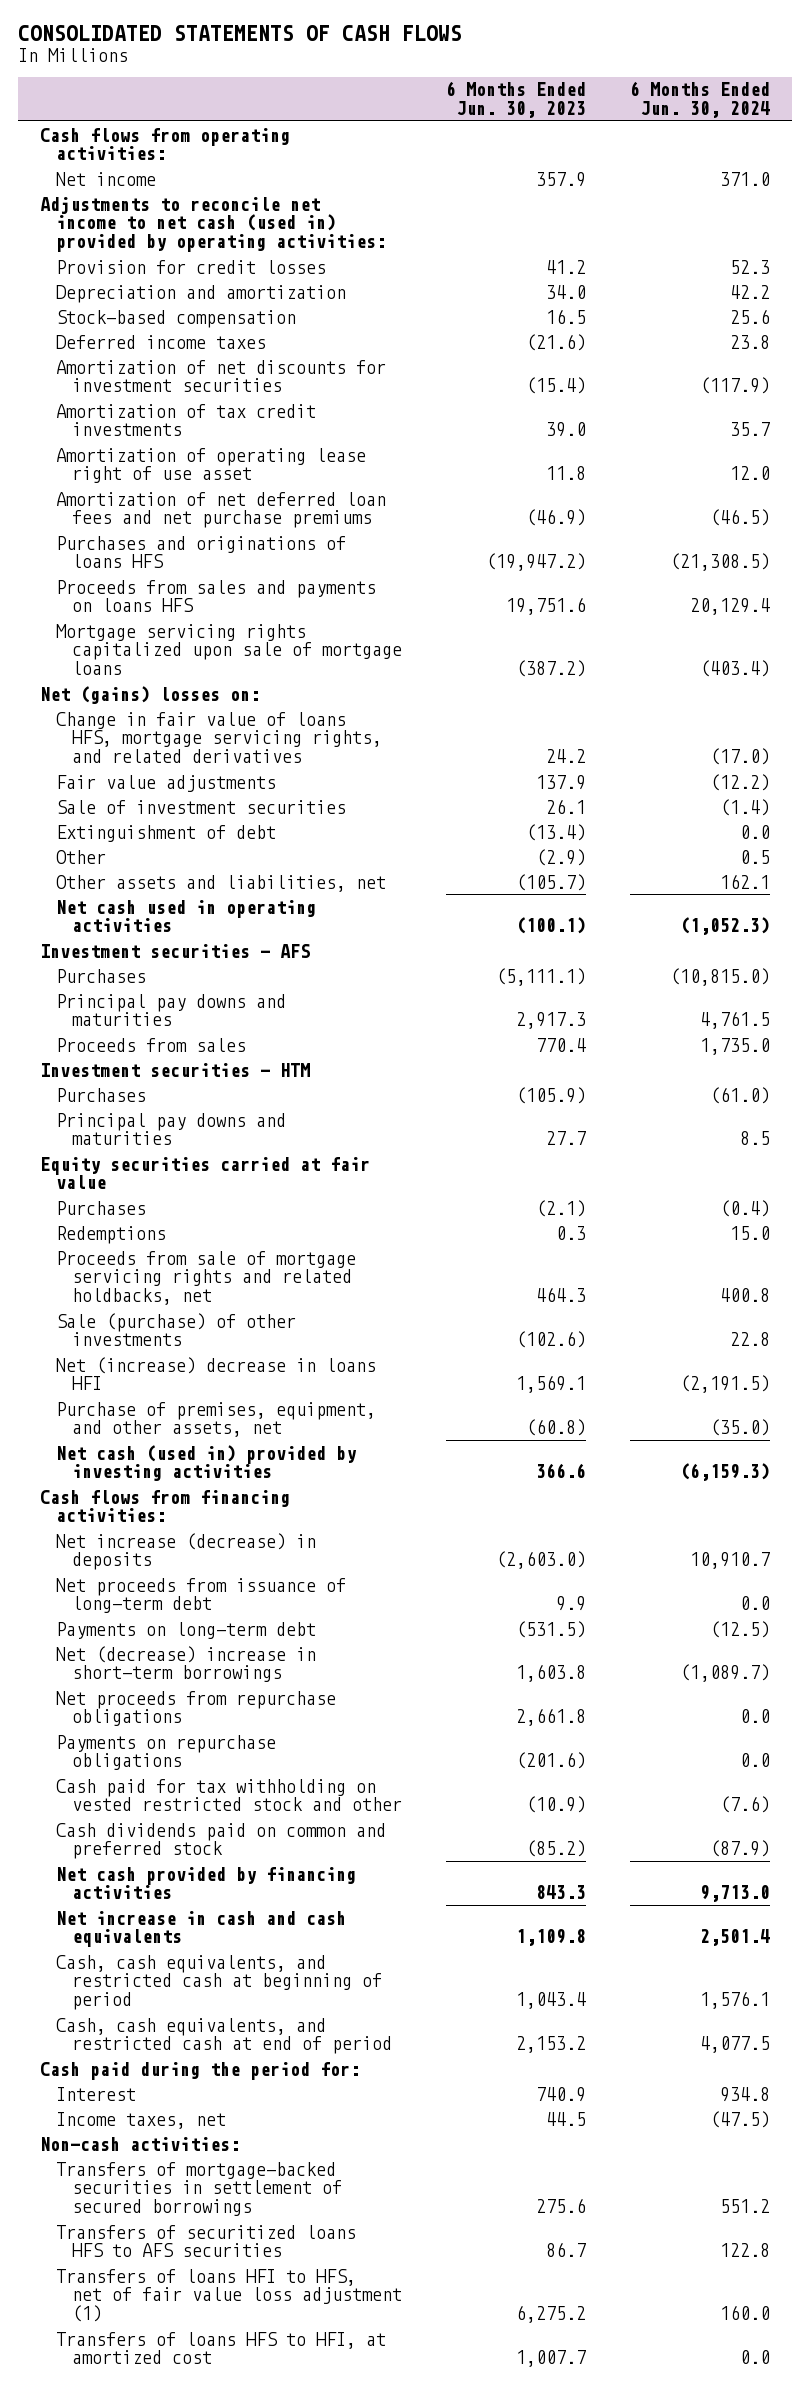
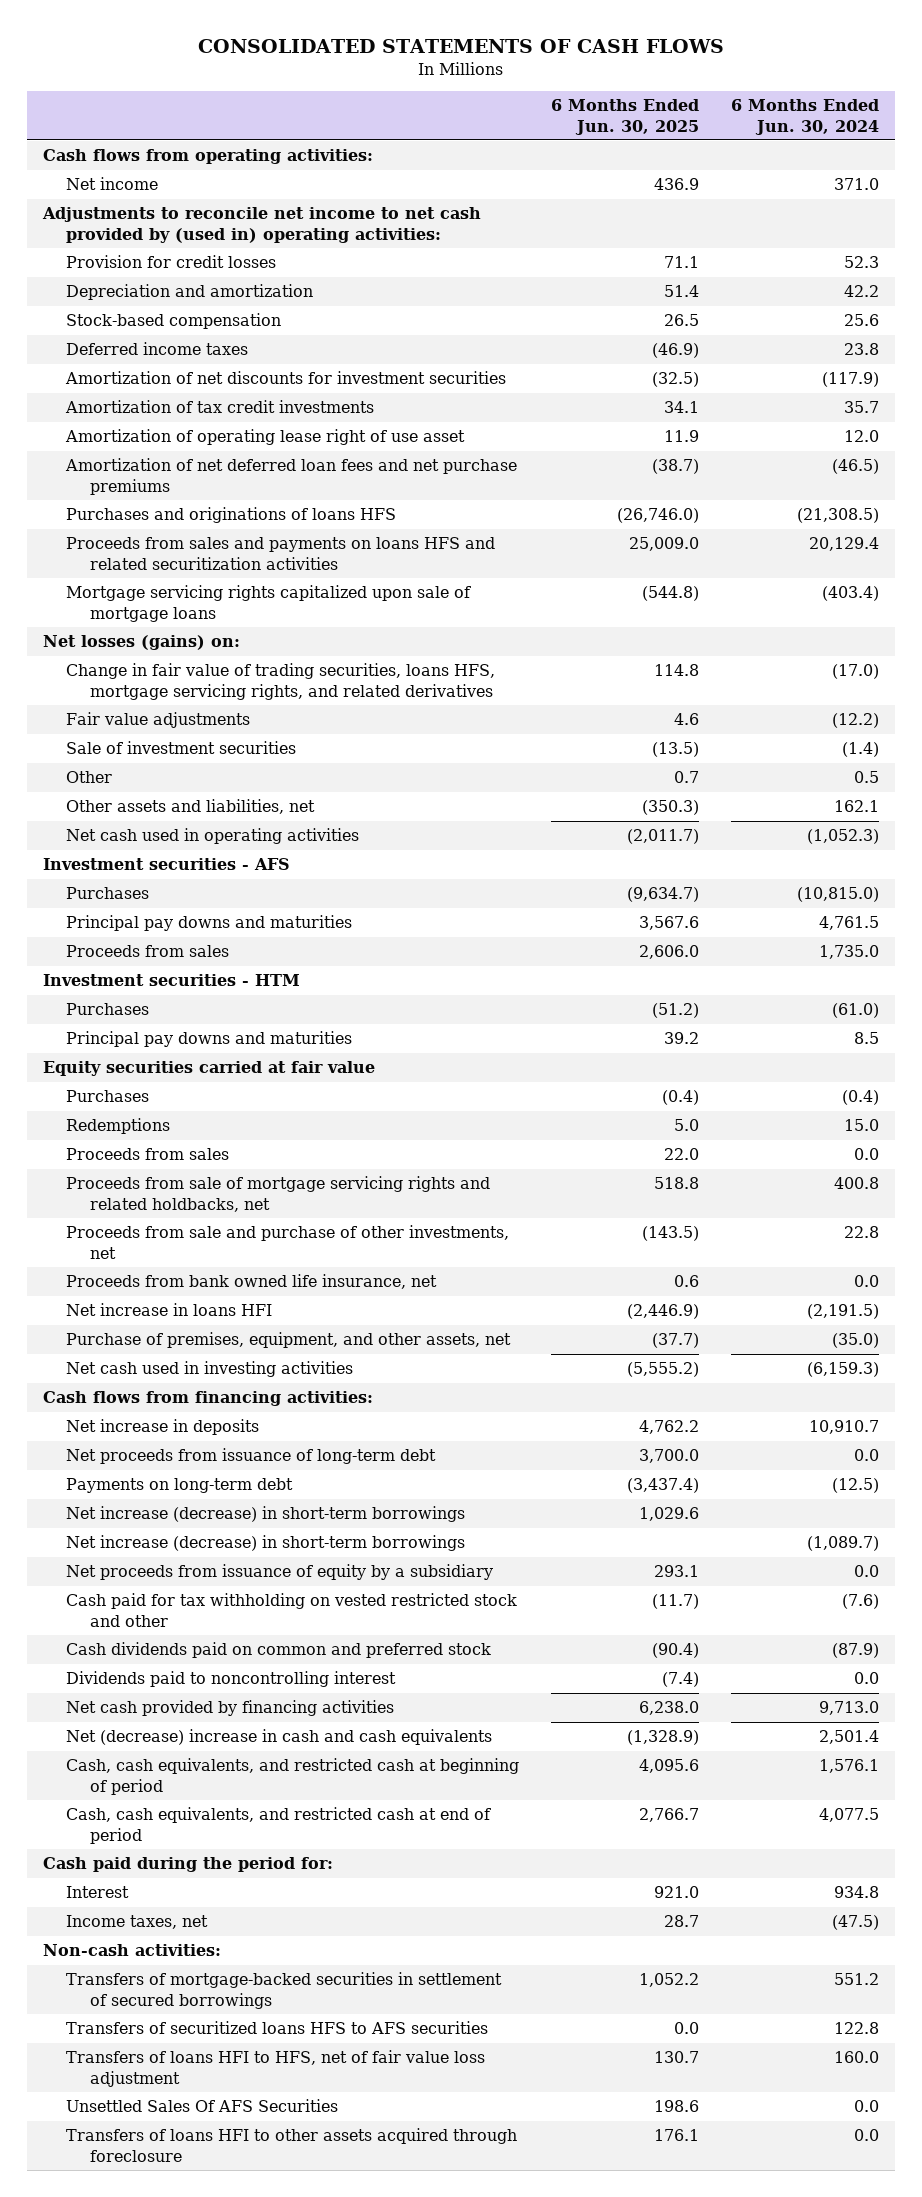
[446,81,587,119] 6 Months Ended Jun. 30, 2023 -> none
none -> [551,98,700,135] 6 Months Ended Jun. 30, 2025
[40,196,387,252] Adjustments to reconcile net income to net cash (used in) provided by operating activities: -> [42,207,482,243] Adjustments to reconcile net income to net cash provided by (used in) operating activities:
[56,579,377,613] Proceeds from sales and payments on loans HFS -> [66,537,496,570] Proceeds from sales and payments on loans HFS and related securitization activities
[40,685,261,704] Net (gains) losses on: -> [43,635,241,651] Net losses (gains) on:
[56,711,383,763] Change in fair value of loans HFS, mortgage servicing rights, and related derivatives -> [66,663,496,700] Change in fair value of trading securities, loans HFS, mortgage servicing rights, and related derivatives
[56,824,277,842] Extinguishment of debt -> none
none -> [66,1148,230,1161] Proceeds from sales
[56,1312,297,1347] Sale (purchase) of other investments -> [66,1225,510,1259] Proceeds from sale and purchase of other investments, net
none -> [66,1274,438,1290] Proceeds from bank owned life insurance, net
[56,1356,377,1391] Net (increase) decrease in loans HFI -> [66,1303,273,1317] Net increase in loans HFI
[56,1444,358,1482] Net cash (used in) provided by investing activities -> [66,1361,354,1378] Net cash used in investing activities
[56,1532,317,1571] Net increase (decrease) in deposits -> [66,1419,260,1436] Net increase in deposits
[56,1690,337,1727] Net proceeds from repurchase obligations -> none
[56,1734,277,1771] Payments on repurchase obligations -> none
none -> [66,1506,466,1523] Net increase (decrease) in short-term borrowings
[56,1645,317,1683] Net (decrease) increase in short-term borrowings -> [66,1535,466,1552] Net increase (decrease) in short-term borrowings
none -> [66,1564,494,1581] Net proceeds from issuance of equity by a subsidiary
none -> [66,1671,397,1688] Dividends paid to noncontrolling interest
[56,1910,347,1948] Net increase in cash and cash equivalents -> [66,1729,493,1746] Net (decrease) increase in cash and cash equivalents
[56,2268,403,2322] Transfers of loans HFI to HFS, net of fair value loss adjustment (1) -> [66,2050,486,2087] Transfers of loans HFI to HFS, net of fair value loss adjustment
none -> [66,2099,339,2113] Unsettled Sales Of AFS Securities
[56,2331,387,2365] Transfers of loans HFS to HFI, at amortized cost -> [66,2128,518,2162] Transfers of loans HFI to other assets acquired through foreclosure

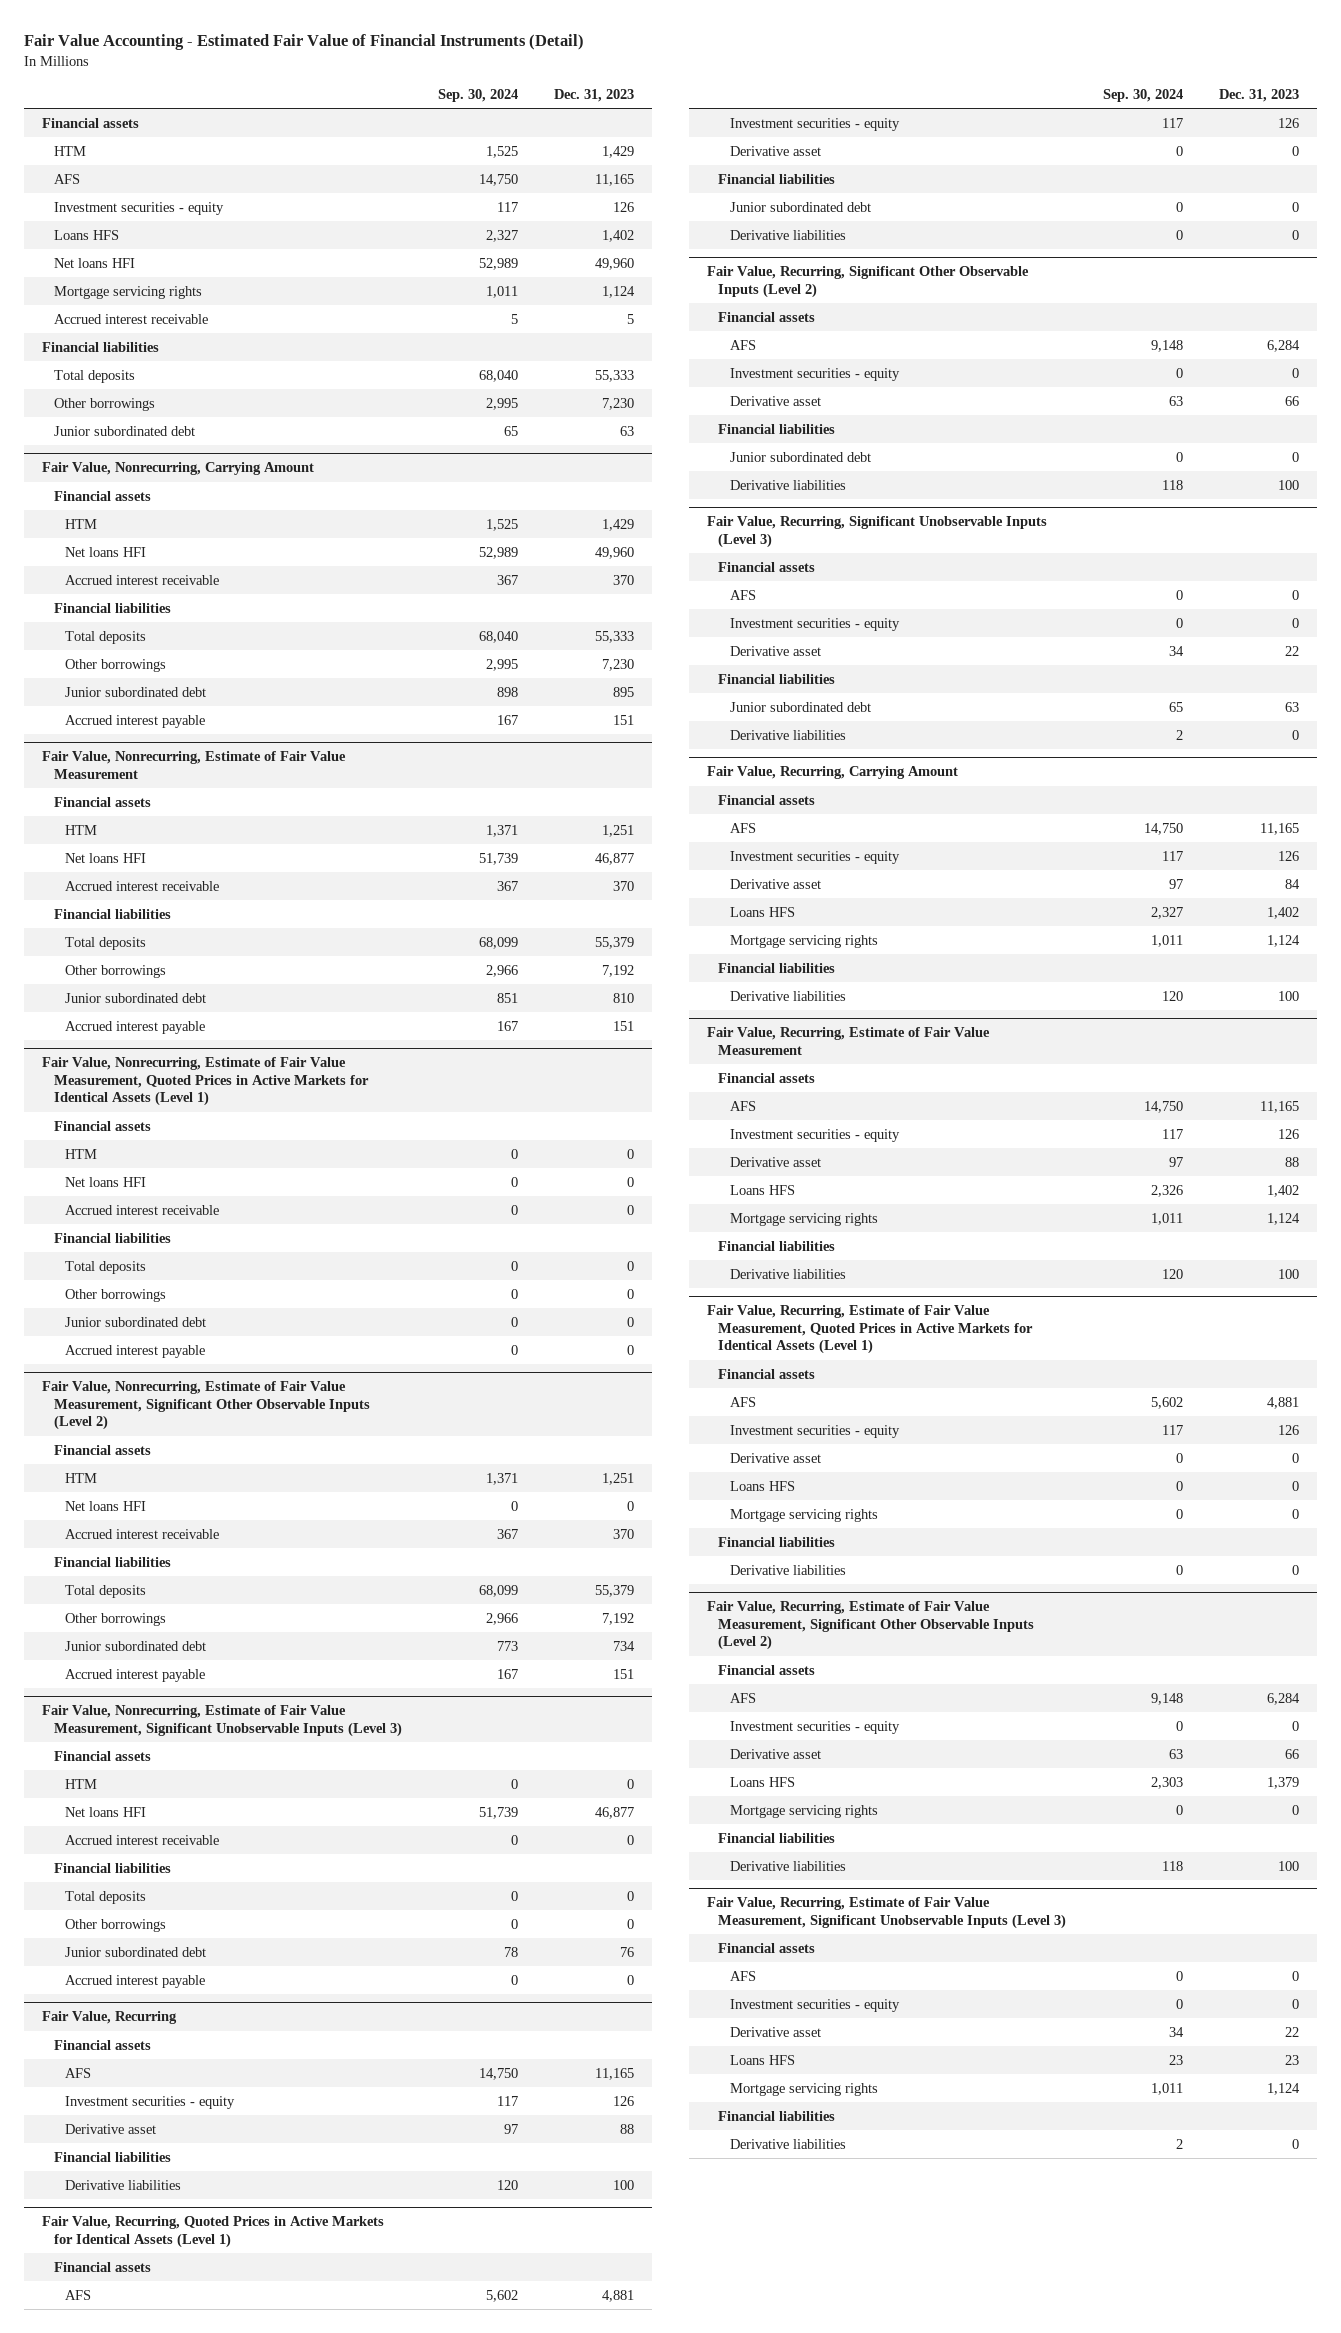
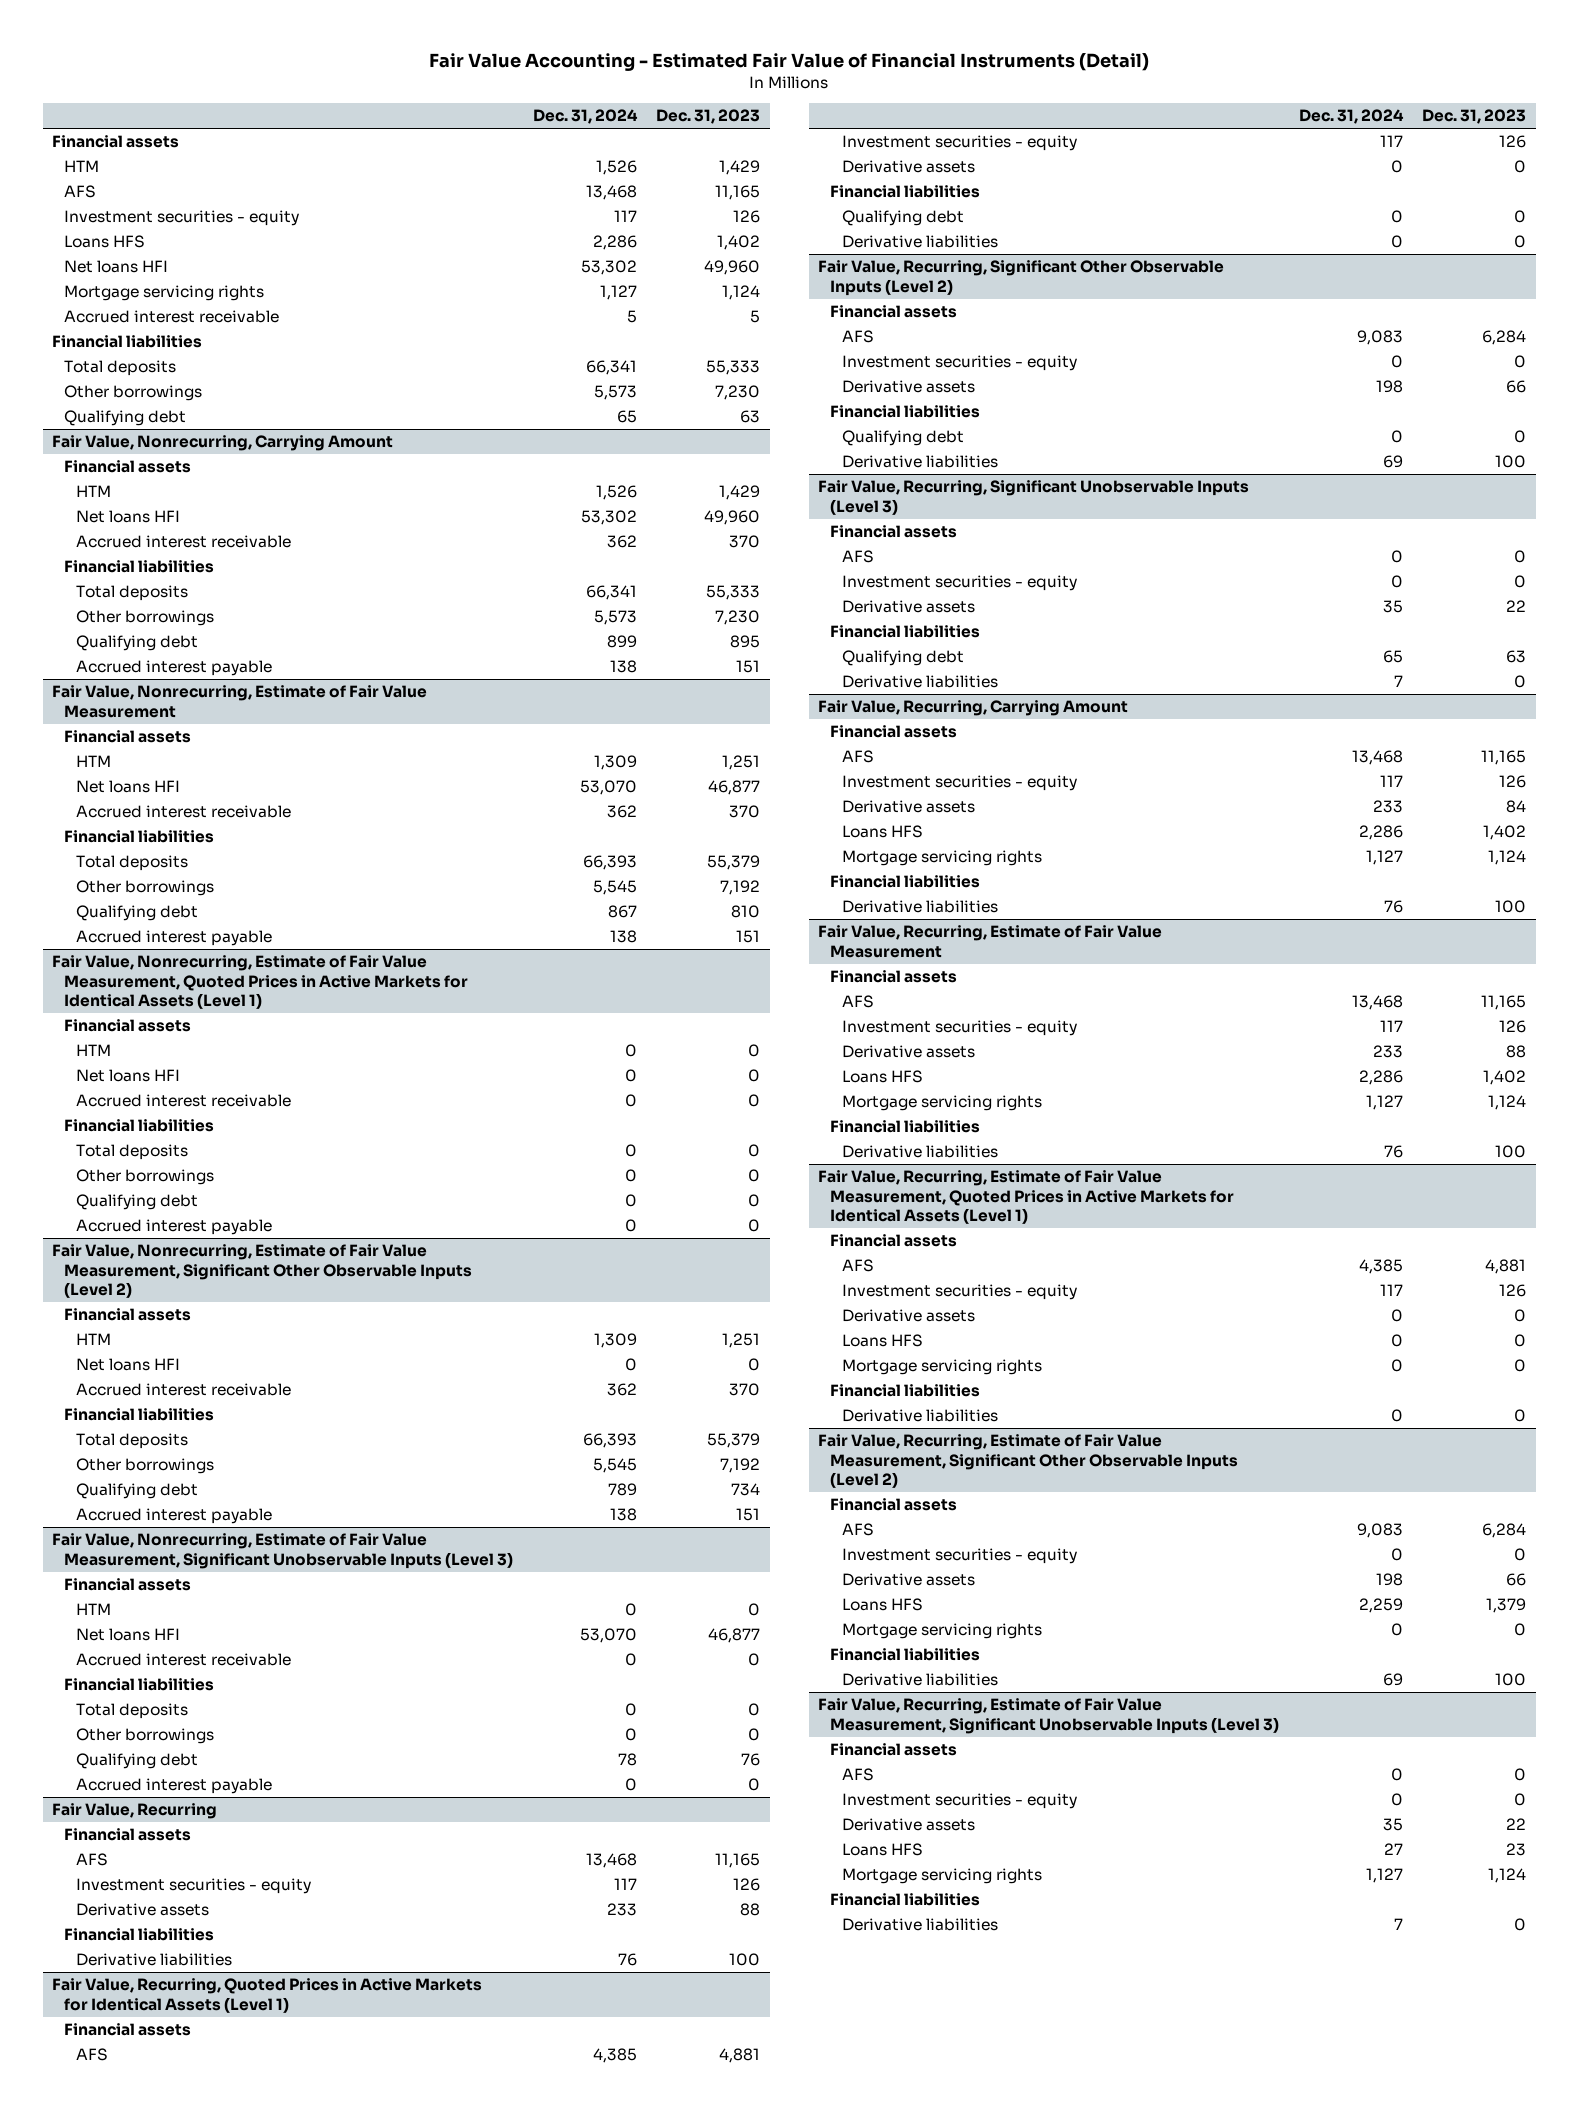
[437,88,518,102] Sep. 30, 2024 -> none
none -> [532,109,638,125] Dec. 31, 2024
[53,425,195,436] Junior subordinated debt -> [64,410,187,427] Qualifying debt
[65,686,207,697] Junior subordinated debt -> [76,635,199,652] Qualifying debt
[65,992,207,1003] Junior subordinated debt -> [76,905,199,922] Qualifying debt
[65,1316,207,1327] Junior subordinated debt -> [76,1194,199,1211] Qualifying debt
[65,1640,207,1651] Junior subordinated debt -> [76,1483,199,1500] Qualifying debt
[65,1946,207,1957] Junior subordinated debt -> [76,1753,199,1770] Qualifying debt
[65,2123,157,2134] Derivative asset -> [76,1903,210,1917] Derivative assets
[730,145,822,156] Derivative asset -> [842,160,976,174] Derivative assets
[730,201,872,212] Junior subordinated debt -> [842,210,965,227] Qualifying debt
[730,395,822,406] Derivative asset -> [842,380,976,394] Derivative assets
[730,451,872,462] Junior subordinated debt -> [842,430,965,447] Qualifying debt
[730,645,822,656] Derivative asset -> [842,600,976,614] Derivative assets
[730,701,872,712] Junior subordinated debt -> [842,650,965,667] Qualifying debt
[730,878,822,889] Derivative asset -> [842,800,976,814] Derivative assets
[730,1156,822,1167] Derivative asset -> [842,1045,976,1059] Derivative assets
[730,1452,822,1463] Derivative asset -> [842,1309,976,1323] Derivative assets
[730,1748,822,1759] Derivative asset -> [842,1573,976,1587] Derivative assets
[730,2026,822,2037] Derivative asset -> [842,1818,976,1832] Derivative assets

